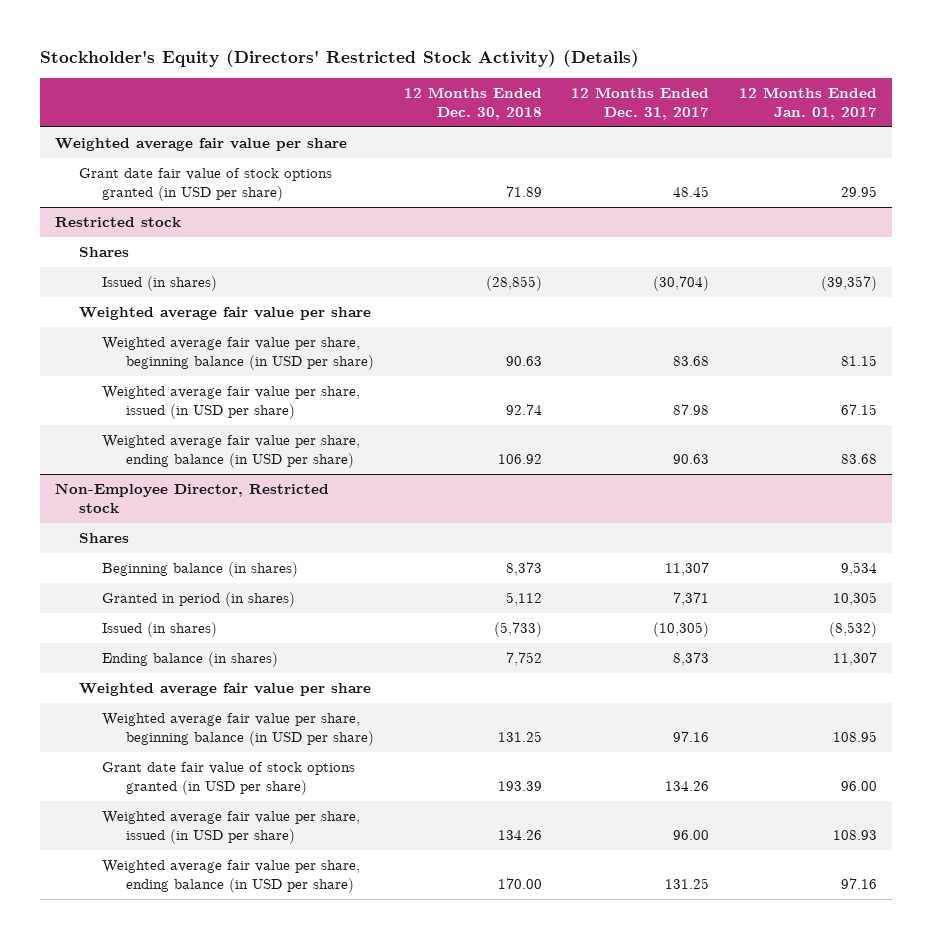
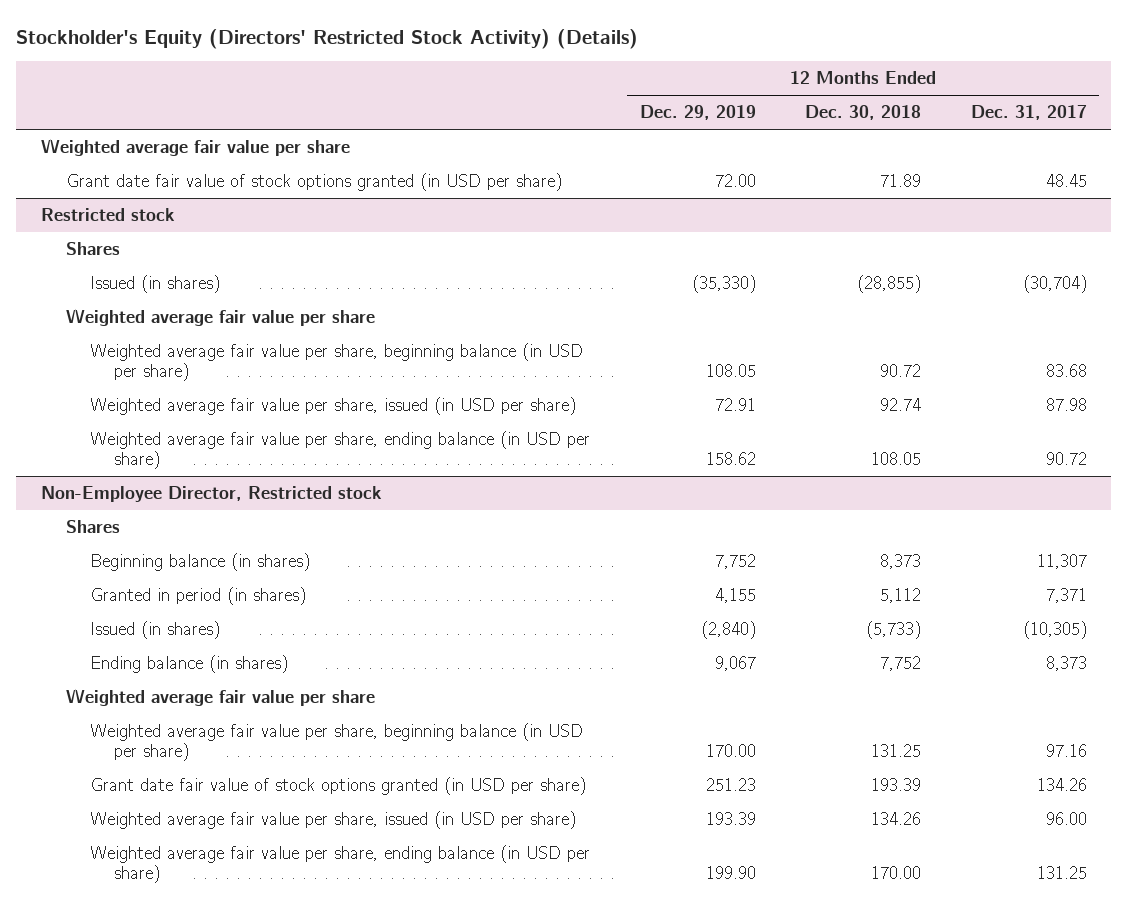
[739,87,878,120] 12 Months Ended Jan. 01, 2017 -> none
none -> [639,105,756,121] Dec. 29, 2019
[505,355,542,366] 90.63 -> [880,364,922,378] 90.72
[497,453,542,464] 106.92 -> [871,452,922,466] 108.05
[673,453,710,464] 90.63 -> [1045,452,1087,466] 90.72

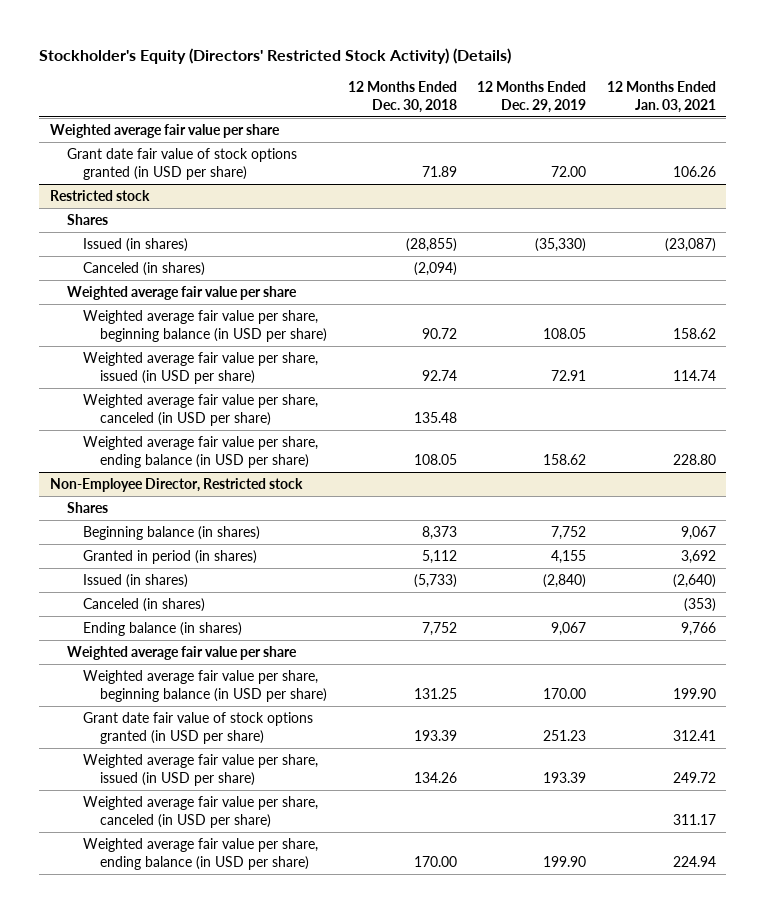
[970,105,1087,121] Dec. 31, 2017 -> none
none -> [606,81,716,113] 12 Months Ended Jan. 03, 2021
none -> [83,261,206,276] Canceled (in shares)
none -> [83,393,319,426] Weighted average fair value per share, canceled (in USD per share)
none -> [83,597,206,612] Canceled (in shares)
none -> [83,795,319,828] Weighted average fair value per share, canceled (in USD per share)

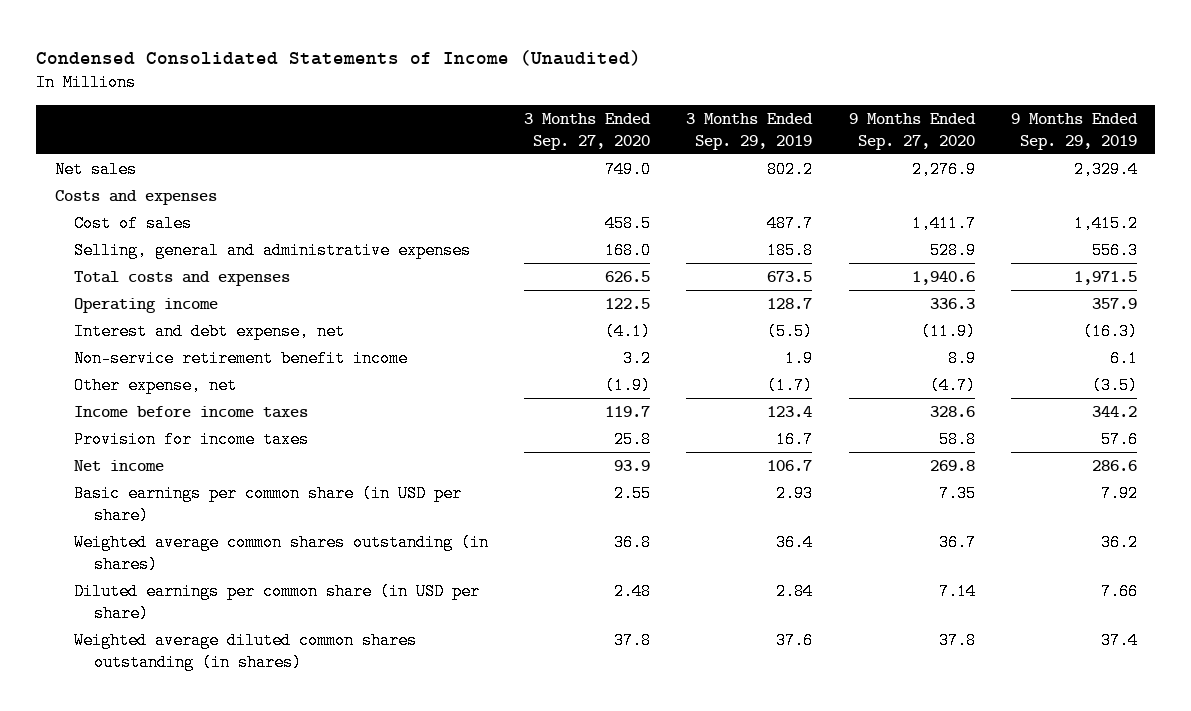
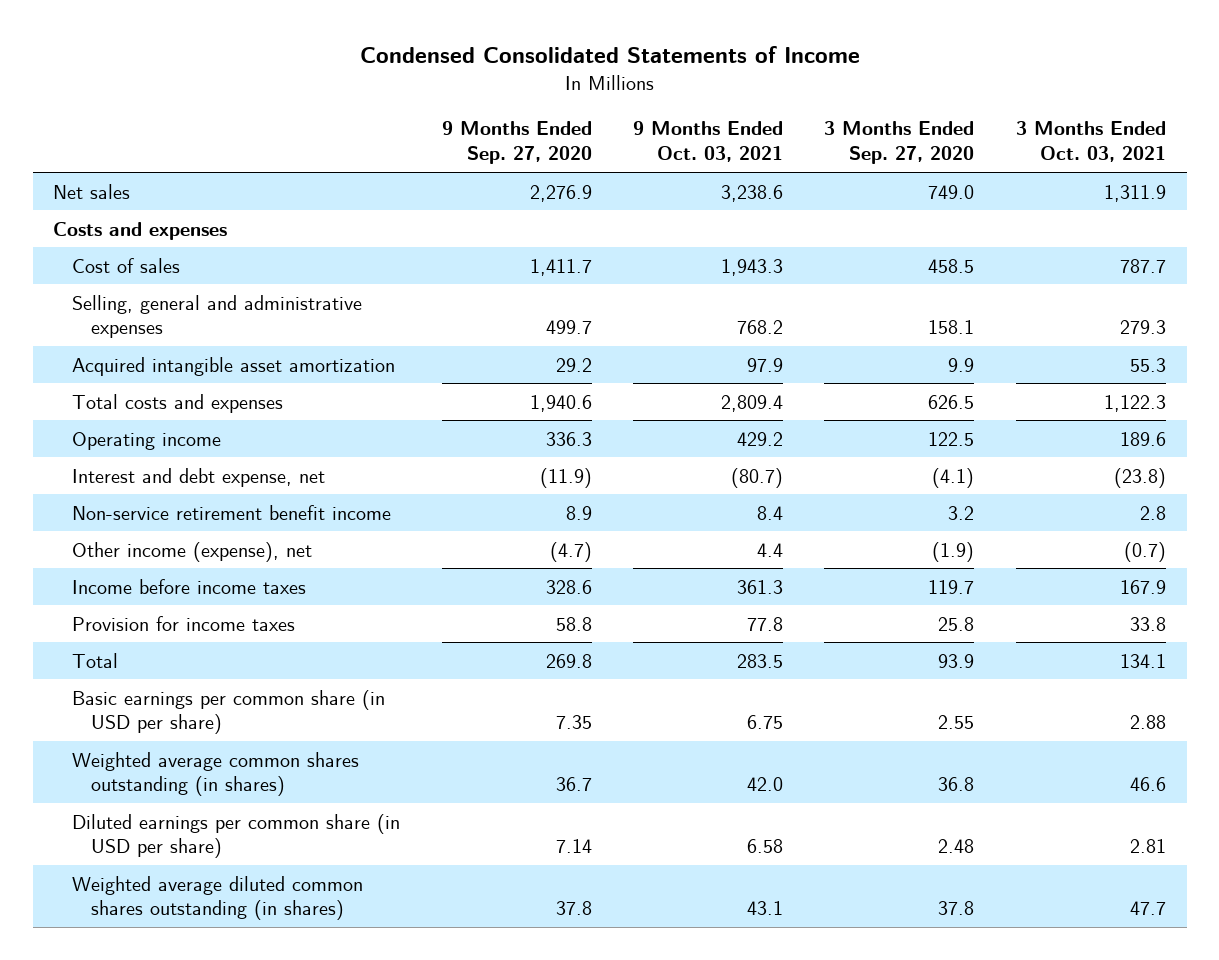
[36,49,642,66] Condensed Consolidated Statements of Income (Unaudited) -> [359,46,860,64] Condensed Consolidated Statements of Income
[686,112,814,150] 3 Months Ended Sep. 29, 2019 -> none
[1010,112,1138,150] 9 Months Ended Sep. 29, 2019 -> none
none -> [632,121,783,163] 9 Months Ended Oct. 03, 2021
none -> [1015,121,1166,163] 3 Months Ended Oct. 03, 2021
[605,241,652,259] 168.0 -> [928,320,975,335] 158.1
[929,241,976,259] 528.9 -> [545,320,592,335] 499.7
none -> [72,356,396,376] Acquired intangible asset amortization
[74,376,238,394] Other expense, net -> [72,541,313,562] Other income (expense), net
[74,459,165,471] Net income -> [72,652,119,668] Total

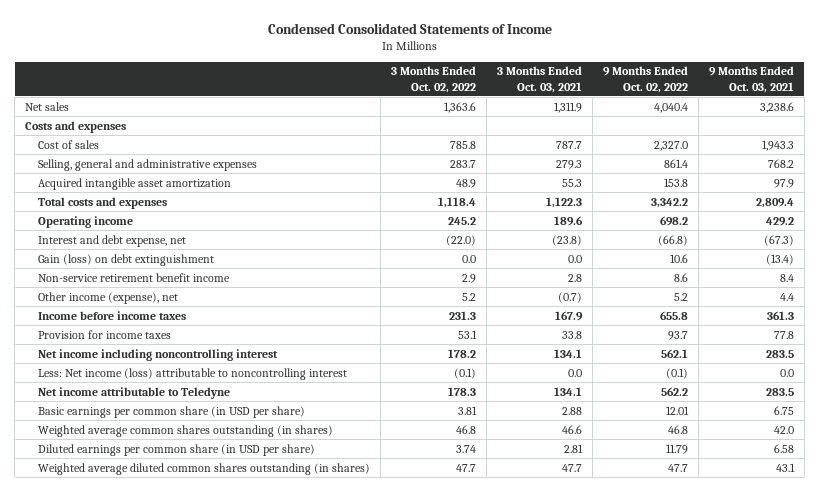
[441,121,592,165] 9 Months Ended Sep. 27, 2020 -> none
[824,121,975,165] 3 Months Ended Sep. 27, 2020 -> none
none -> [391,66,477,93] 3 Months Ended Oct. 02, 2022
none -> [602,66,688,93] 9 Months Ended Oct. 02, 2022
[730,467,783,488] (80.7) -> [763,234,794,246] (67.3)
none -> [38,253,215,266] Gain (loss) on debt extinguishment
none -> [38,348,279,361] Net income including noncontrolling interest
none -> [38,367,348,380] Less: Net income (loss) attributable to noncontrolling interest
[72,652,119,668] Total -> [38,386,231,399] Net income attributable to Teledyne

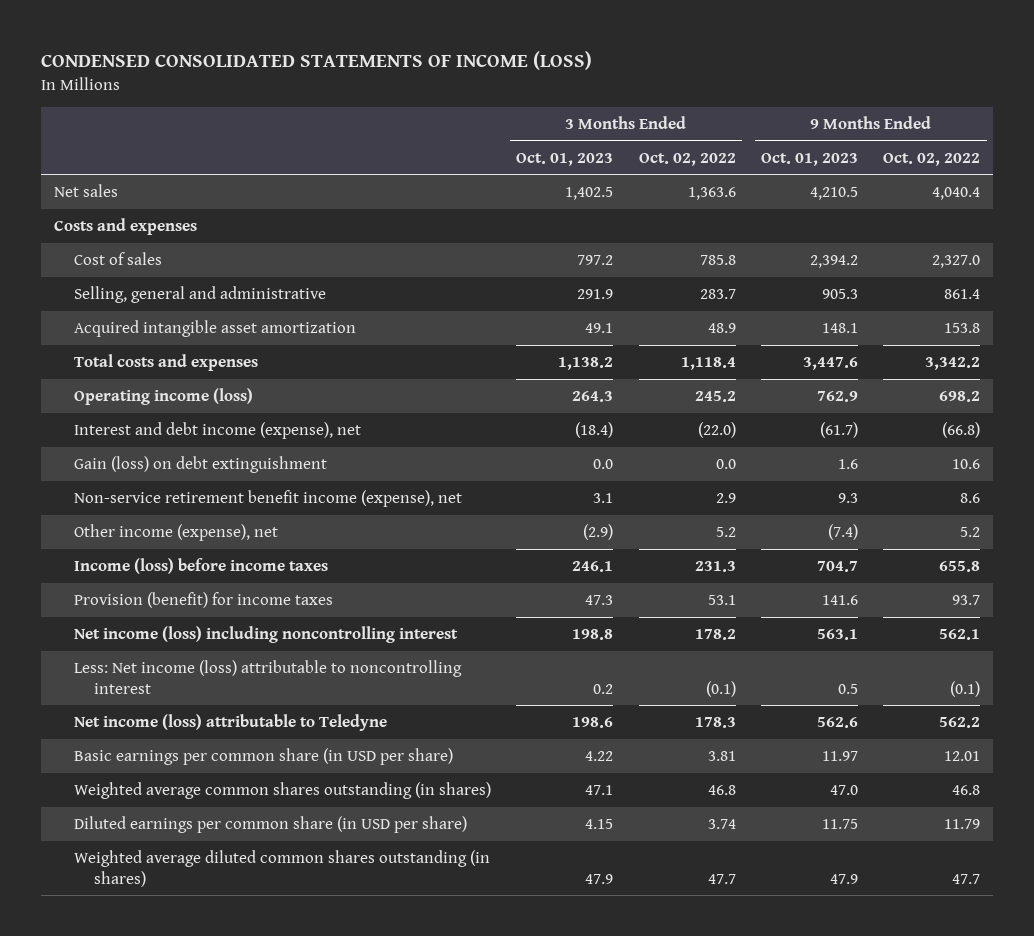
[267,22,552,34] Condensed Consolidated Statements of Income -> [41,51,593,71] CONDENSED CONSOLIDATED STATEMENTS OF INCOME (LOSS)
[497,66,583,93] 3 Months Ended Oct. 03, 2021 -> none
[708,66,794,93] 9 Months Ended Oct. 03, 2021 -> none
none -> [516,152,614,166] Oct. 01, 2023
none -> [760,152,858,166] Oct. 01, 2023
[38,158,258,171] Selling, general and administrative expenses -> [73,286,326,304] Selling, general and administrative
[38,215,134,228] Operating income -> [73,388,253,406] Operating income (loss)
[38,234,187,247] Interest and debt expense, net -> [73,422,361,440] Interest and debt income (expense), net
[38,272,231,282] Non-service retirement benefit income -> [73,490,462,508] Non-service retirement benefit income (expense), net
[38,310,187,320] Income before income taxes -> [73,558,328,575] Income (loss) before income taxes
[38,329,172,339] Provision for income taxes -> [73,592,333,609] Provision (benefit) for income taxes
[38,348,279,361] Net income including noncontrolling interest -> [73,626,458,644] Net income (loss) including noncontrolling interest
[38,386,231,399] Net income attributable to Teledyne -> [73,714,387,732] Net income (loss) attributable to Teledyne

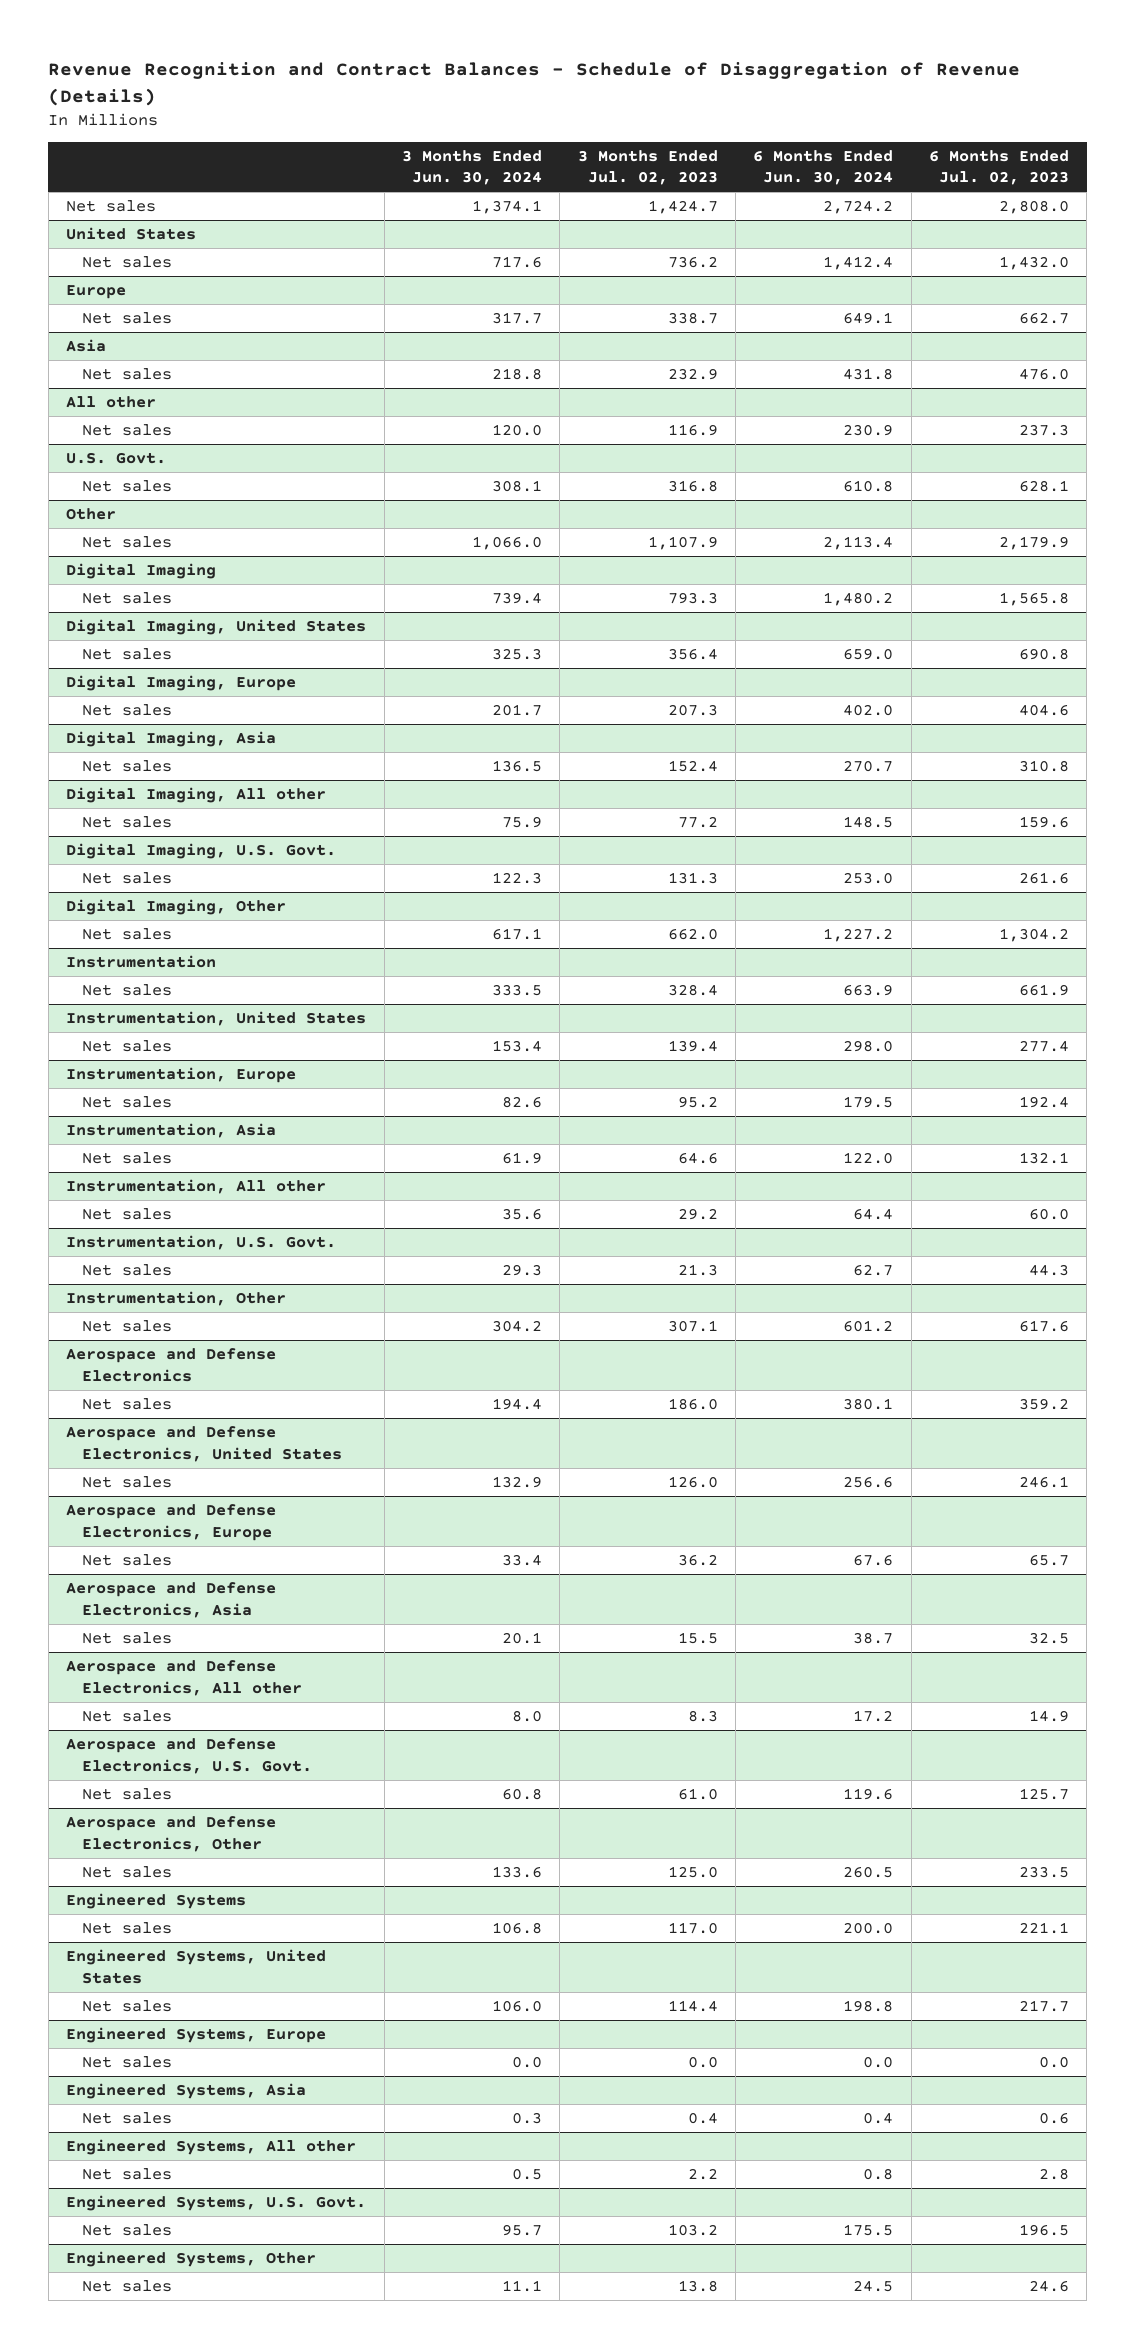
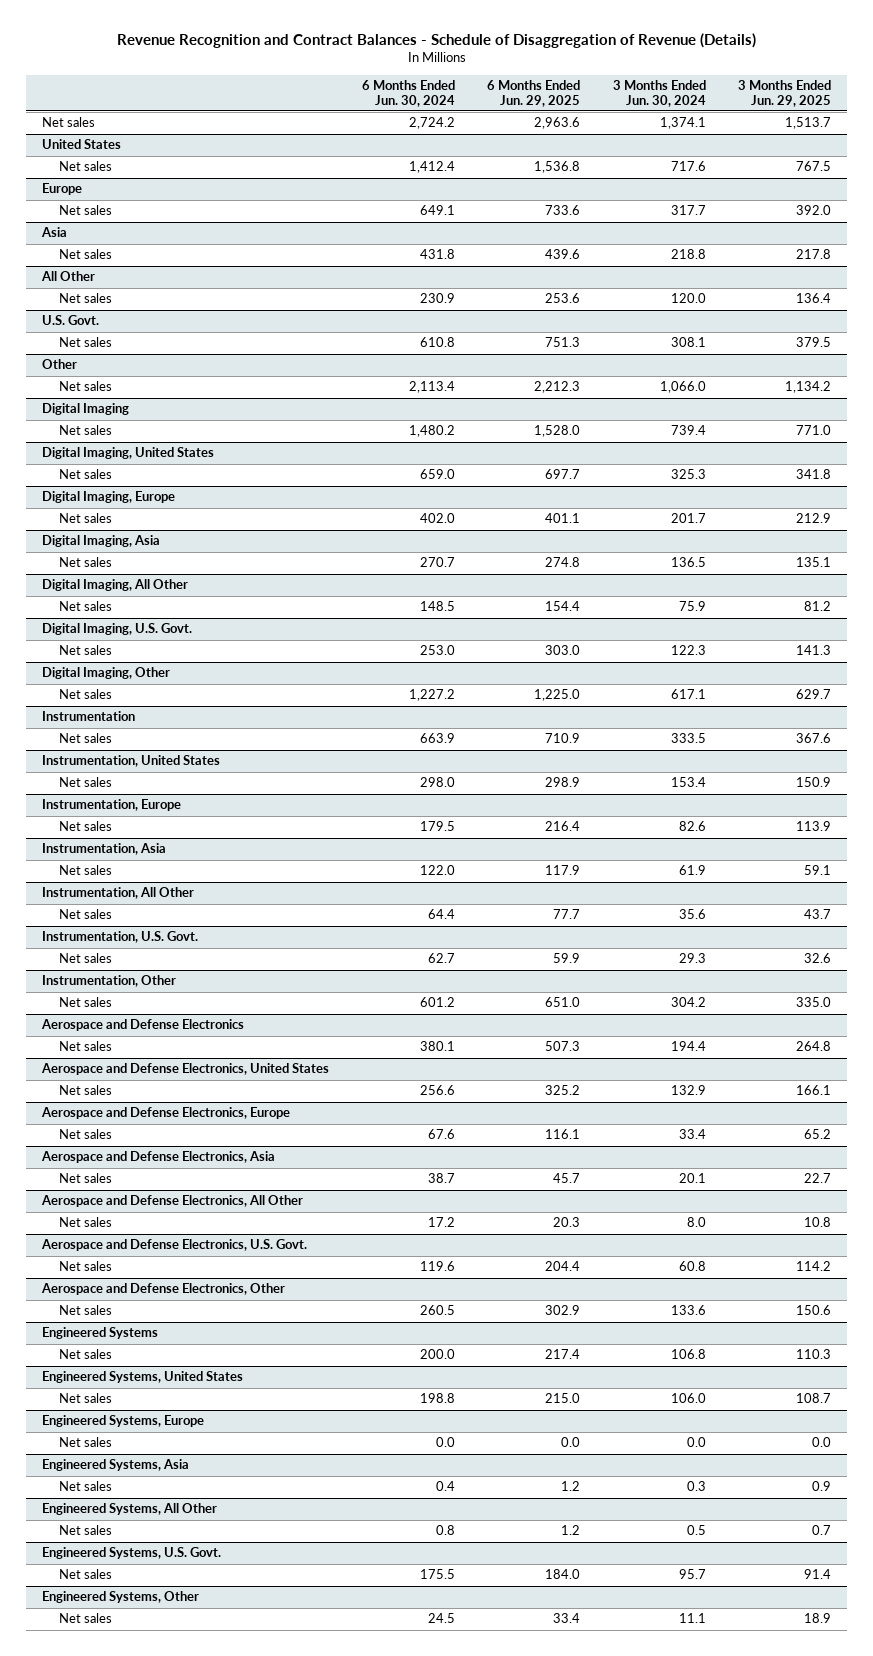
[577,149,718,186] 3 Months Ended Jul. 02, 2023 -> none
[929,149,1070,186] 6 Months Ended Jul. 02, 2023 -> none
none -> [487,79,581,107] 6 Months Ended Jun. 29, 2025
none -> [737,79,831,107] 3 Months Ended Jun. 29, 2025
[66,396,157,409] All other -> [41,271,96,282] All Other
[66,787,327,804] Digital Imaging, All other -> [42,579,189,592] Digital Imaging, All Other
[66,1179,327,1195] Instrumentation, All other -> [42,887,195,900] Instrumentation, All Other
[66,1660,303,1696] Aerospace and Defense Electronics, All other -> [41,1195,304,1208] Aerospace and Defense Electronics, All Other
[66,2139,357,2156] Engineered Systems, All other -> [42,1503,218,1516] Engineered Systems, All Other

